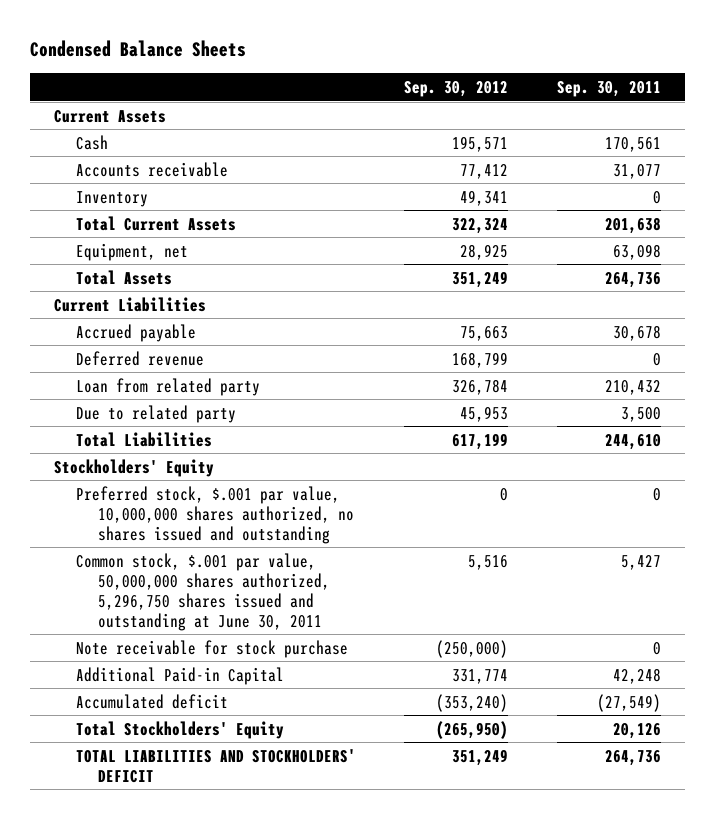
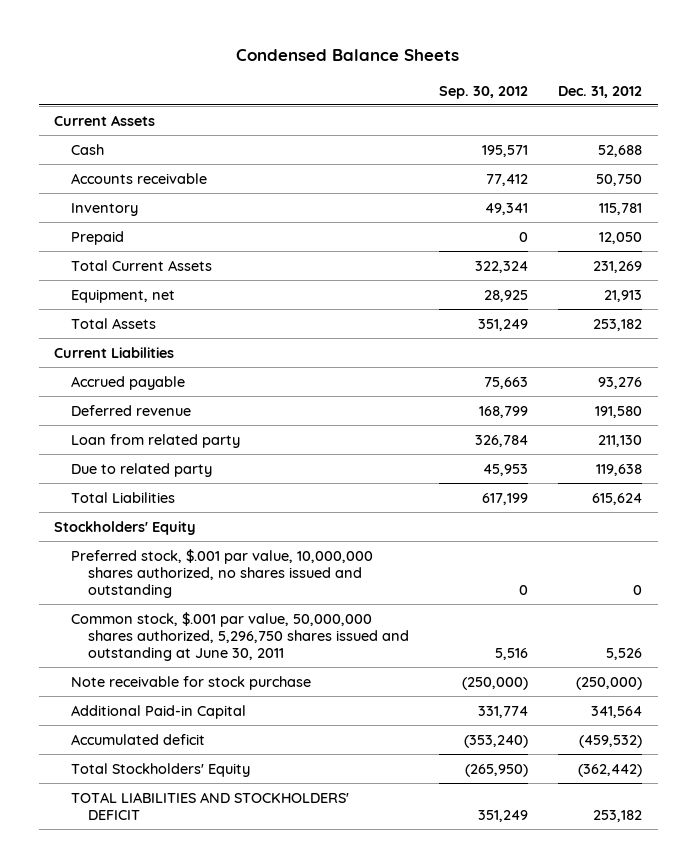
[556,81,661,98] Sep. 30, 2011 -> none
none -> [558,85,643,98] Dec. 31, 2012
none -> [70,230,124,245] Prepaid

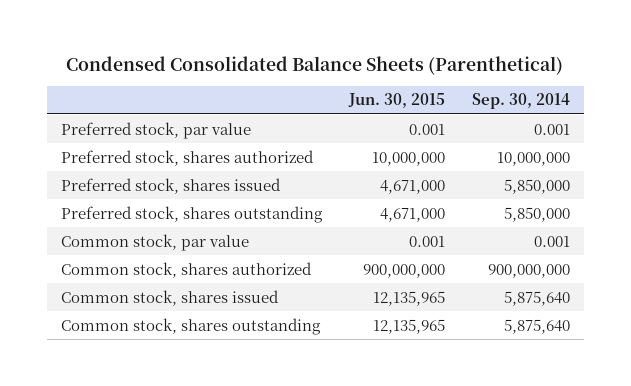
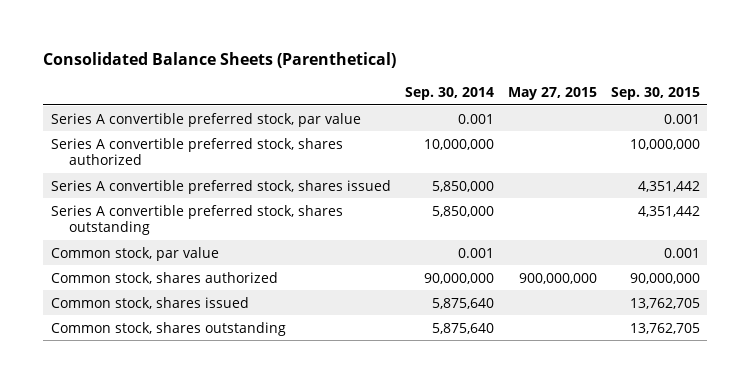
[66,55,564,75] Condensed Consolidated Balance Sheets (Parenthetical) -> [43,52,397,69] Consolidated Balance Sheets (Parenthetical)
[347,93,445,109] Jun. 30, 2015 -> none
none -> [507,87,597,101] May 27, 2015
none -> [610,87,700,101] Sep. 30, 2015
[60,121,251,139] Preferred stock, par value -> [50,112,361,127] Series A convertible preferred stock, par value
[60,149,314,166] Preferred stock, shares authorized -> [50,137,343,166] Series A convertible preferred stock, shares authorized
[60,177,281,194] Preferred stock, shares issued -> [50,179,391,194] Series A convertible preferred stock, shares issued
[60,205,323,223] Preferred stock, shares outstanding -> [50,204,343,236] Series A convertible preferred stock, shares outstanding
[488,263,571,278] 900,000,000 -> [423,272,494,284] 90,000,000

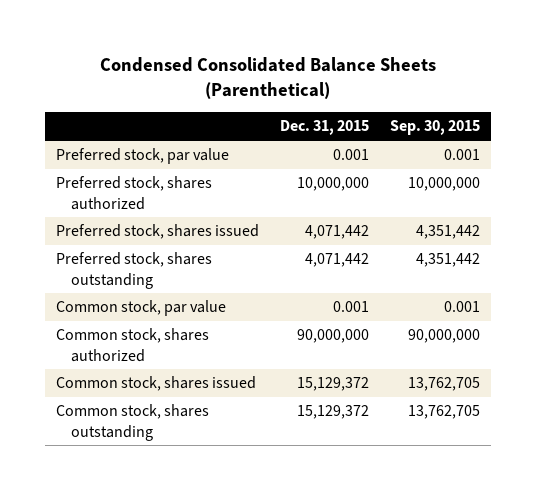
[43,52,397,69] Consolidated Balance Sheets (Parenthetical) -> [100,56,437,99] Condensed Consolidated Balance Sheets (Parenthetical)
[404,87,494,101] Sep. 30, 2014 -> none
[507,87,597,101] May 27, 2015 -> none
none -> [280,120,370,136] Dec. 31, 2015
[50,112,361,127] Series A convertible preferred stock, par value -> [56,148,230,165] Preferred stock, par value
[50,137,343,166] Series A convertible preferred stock, shares authorized -> [56,176,213,210] Preferred stock, shares authorized
[50,179,391,194] Series A convertible preferred stock, shares issued -> [56,224,260,240] Preferred stock, shares issued
[50,204,343,236] Series A convertible preferred stock, shares outstanding -> [56,252,213,289] Preferred stock, shares outstanding

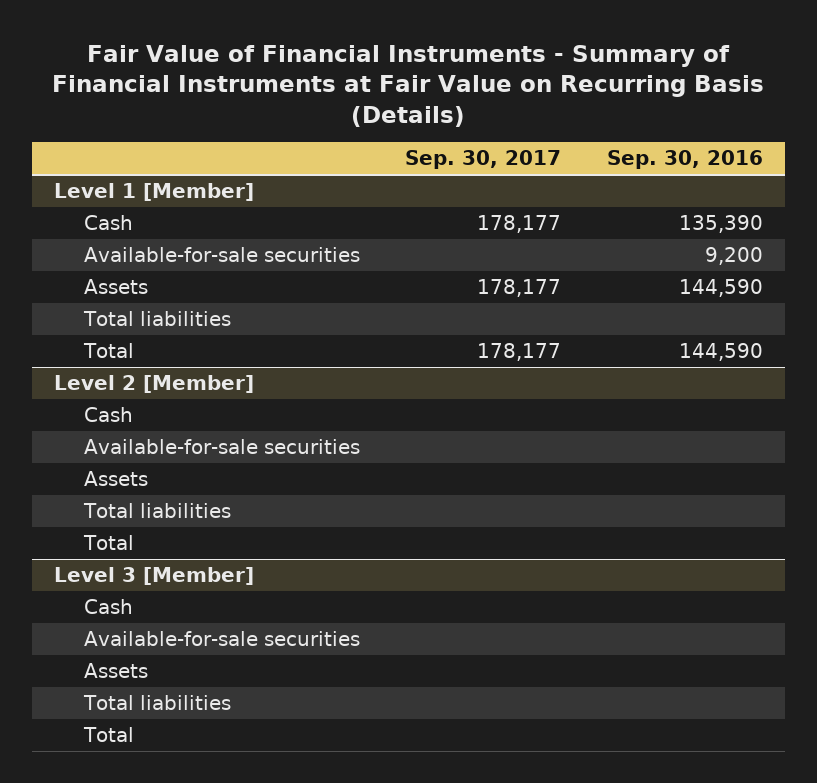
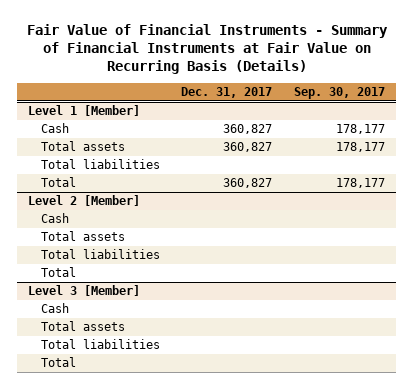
[606,150,763,170] Sep. 30, 2016 -> none
none -> [181,86,273,98] Dec. 31, 2017
[84,247,361,263] Available-for-sale securities -> none
[84,279,149,295] Assets -> [40,141,125,152] Total assets
[84,439,361,455] Available-for-sale securities -> none
[84,471,149,487] Assets -> [40,231,125,242] Total assets
[84,631,361,647] Available-for-sale securities -> none
[84,663,149,679] Assets -> [40,321,125,332] Total assets

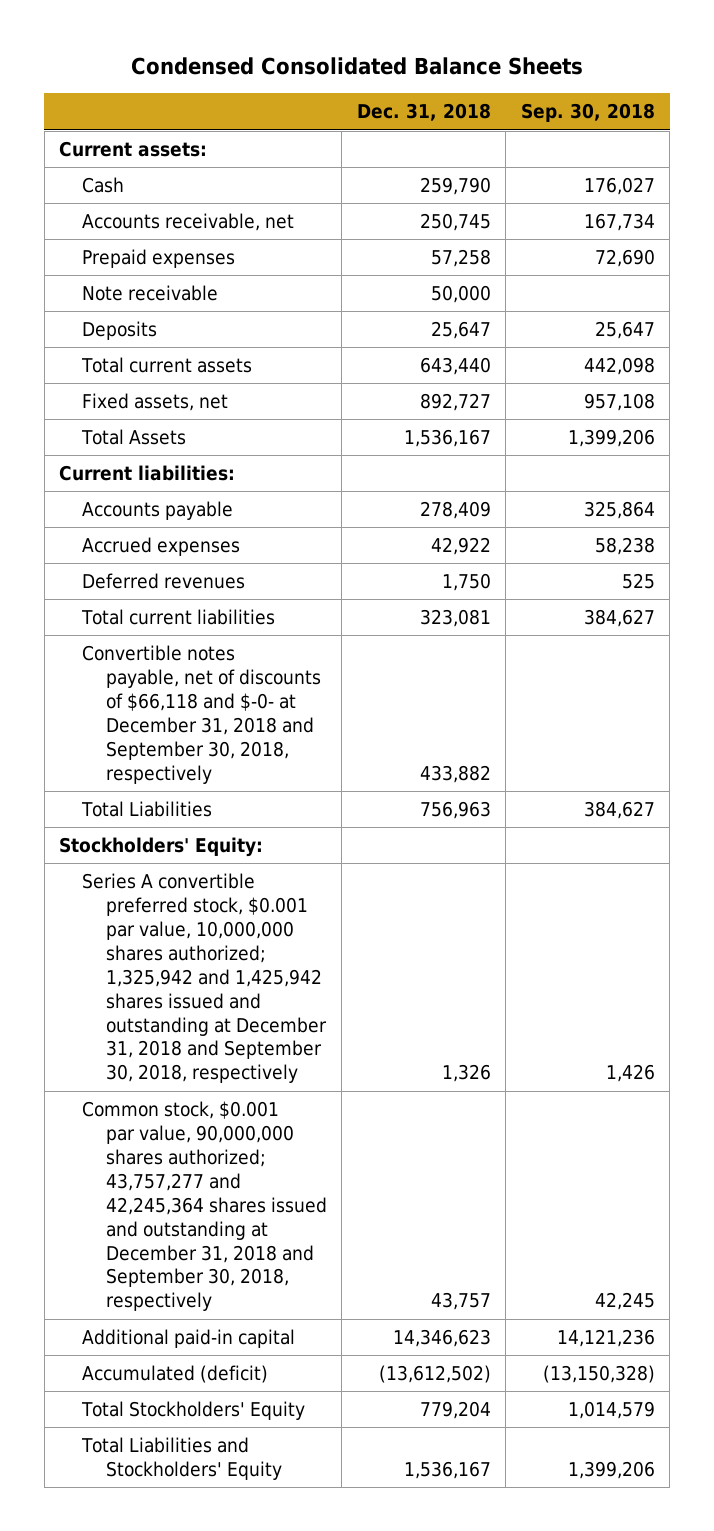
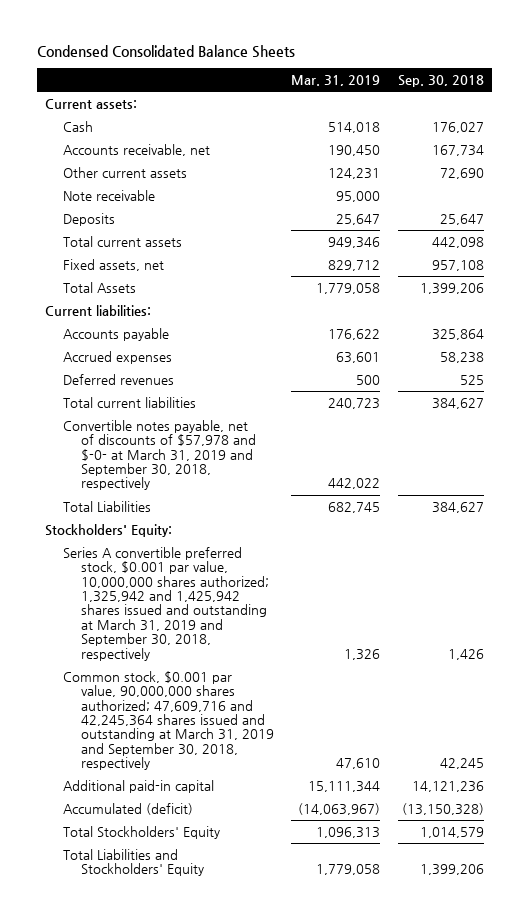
[356,103,491,122] Dec. 31, 2018 -> none
none -> [291,75,381,87] Mar. 31, 2019
[82,249,236,269] Prepaid expenses -> [63,166,188,178] Other current assets
[82,645,321,784] Convertible notes payable, net of discounts of $66,118 and $-0- at December 31, 2018 and September 30, 2018, respectively -> [63,419,257,491] Convertible notes payable, net of discounts of $57,978 and $-0- at March 31, 2019 and September 30, 2018, respectively
[82,873,327,1084] Series A convertible preferred stock, $0.001 par value, 10,000,000 shares authorized; 1,325,942 and 1,425,942 shares issued and outstanding at December 31, 2018 and September 30, 2018, respectively -> [63,546,270,661] Series A convertible preferred stock, $0.001 par value, 10,000,000 shares authorized; 1,325,942 and 1,425,942 shares issued and outstanding at March 31, 2019 and September 30, 2018, respectively
[82,1101,327,1312] Common stock, $0.001 par value, 90,000,000 shares authorized; 43,757,277 and 42,245,364 shares issued and outstanding at December 31, 2018 and September 30, 2018, respectively -> [63,670,275,771] Common stock, $0.001 par value, 90,000,000 shares authorized; 47,609,716 and 42,245,364 shares issued and outstanding at March 31, 2019 and September 30, 2018, respectively

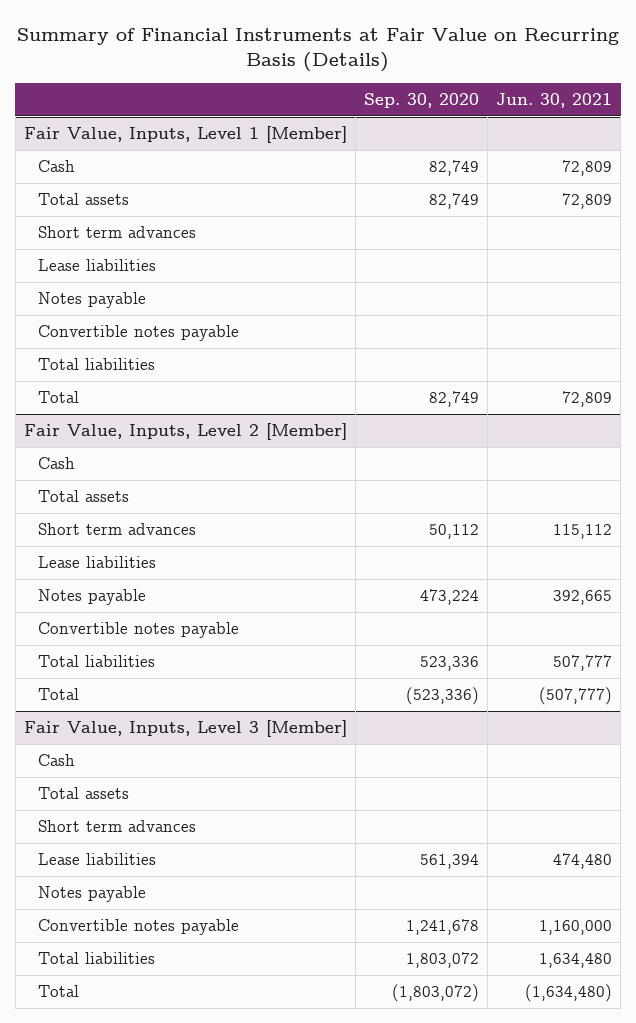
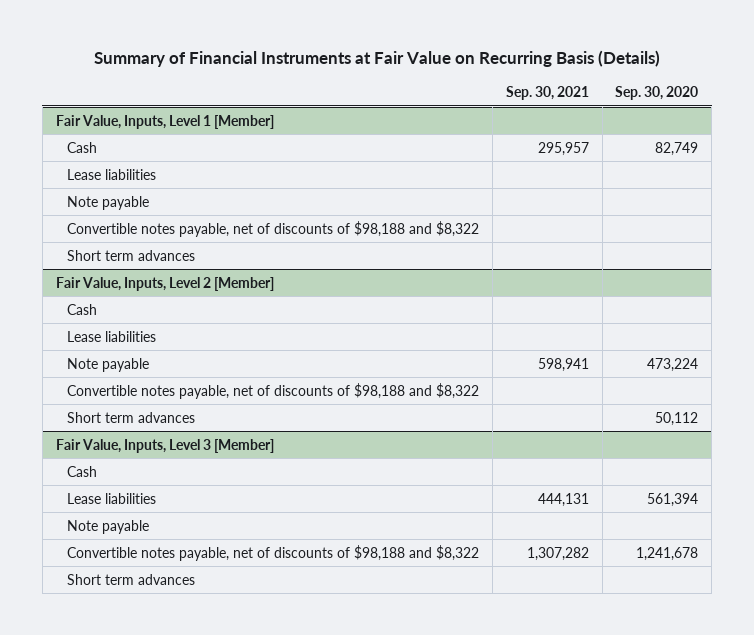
[496,92,613,108] Jun. 30, 2021 -> none
none -> [505,86,589,101] Sep. 30, 2021
[37,193,129,206] Total assets -> none
[37,358,155,371] Total liabilities -> none
[37,391,79,404] Total -> none
[37,292,146,309] Notes payable -> [67,195,150,210] Note payable
[37,325,239,342] Convertible notes payable -> [67,220,480,237] Convertible notes payable, net of discounts of $98,188 and $8,322
[37,226,196,239] Short term advances -> [67,249,196,261] Short term advances
[37,490,129,503] Total assets -> none
[37,655,155,668] Total liabilities -> none
[37,688,79,701] Total -> none
[37,589,146,606] Notes payable -> [67,357,150,372] Note payable
[37,622,239,639] Convertible notes payable -> [67,382,480,399] Convertible notes payable, net of discounts of $98,188 and $8,322
[37,523,196,536] Short term advances -> [67,411,196,423] Short term advances
[37,787,129,800] Total assets -> none
[37,952,155,965] Total liabilities -> none
[37,985,79,998] Total -> none
[37,886,146,903] Notes payable -> [67,519,150,534] Note payable
[37,919,239,936] Convertible notes payable -> [67,544,480,561] Convertible notes payable, net of discounts of $98,188 and $8,322
[37,820,196,833] Short term advances -> [67,573,196,585] Short term advances

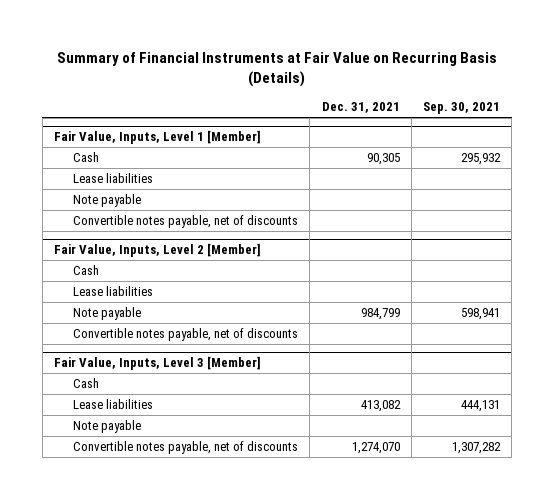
[615,86,699,101] Sep. 30, 2020 -> none
none -> [321,102,400,114] Dec. 31, 2021
[537,141,589,156] 295,957 -> [461,153,502,166] 295,932
[67,249,196,261] Short term advances -> none
[67,220,480,237] Convertible notes payable, net of discounts of $98,188 and $8,322 -> [73,215,299,229] Convertible notes payable, net of discounts
[67,411,196,423] Short term advances -> none
[67,382,480,399] Convertible notes payable, net of discounts of $98,188 and $8,322 -> [73,328,299,342] Convertible notes payable, net of discounts
[67,573,196,585] Short term advances -> none
[67,544,480,561] Convertible notes payable, net of discounts of $98,188 and $8,322 -> [73,441,299,455] Convertible notes payable, net of discounts

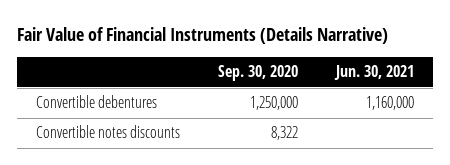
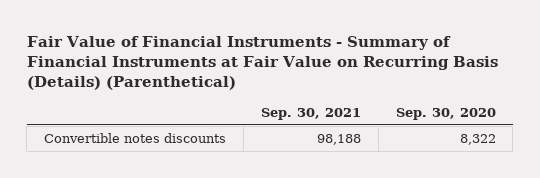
[17,27,389,45] Fair Value of Financial Instruments (Details Narrative) -> [26,35,498,91] Fair Value of Financial Instruments - Summary of Financial Instruments at Fair Value on Recurring Basis (Details) (Parenthetical)
[334,64,415,80] Jun. 30, 2021 -> none
none -> [260,108,361,121] Sep. 30, 2021
[36,95,158,109] Convertible debentures -> none

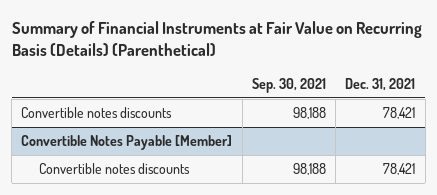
[26,35,498,91] Fair Value of Financial Instruments - Summary of Financial Instruments at Fair Value on Recurring Basis (Details) (Parenthetical) -> [11,20,422,56] Summary of Financial Instruments at Fair Value on Recurring Basis (Details) (Parenthetical)
[395,108,496,121] Sep. 30, 2020 -> none
none -> [345,78,416,92] Dec. 31, 2021
none -> [21,135,233,151] Convertible Notes Payable [Member]
none -> [38,163,190,175] Convertible notes discounts

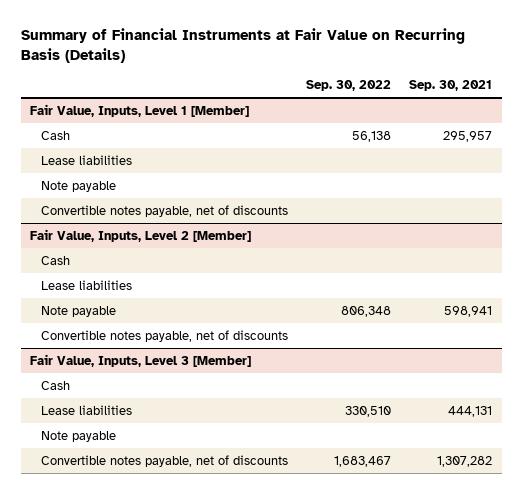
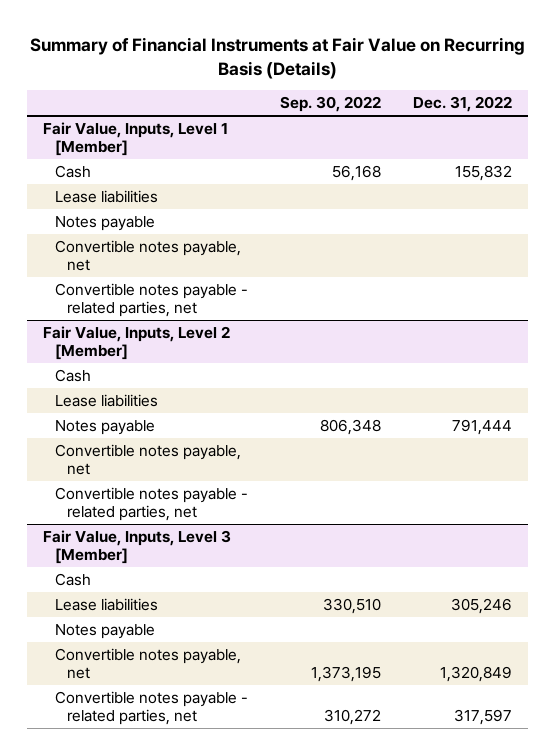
[409,79,493,91] Sep. 30, 2021 -> none
none -> [413,96,513,113] Dec. 31, 2022
[351,130,391,142] 56,138 -> [332,164,382,181] 56,168
[40,180,116,192] Note payable -> [54,215,155,231] Notes payable
[40,204,288,217] Convertible notes payable, net of discounts -> [54,239,241,272] Convertible notes payable, net
none -> [54,282,248,318] Convertible notes payable - related parties, net
[40,305,116,317] Note payable -> [54,419,155,435] Notes payable
[40,329,288,342] Convertible notes payable, net of discounts -> [54,443,241,476] Convertible notes payable, net
none -> [54,486,248,522] Convertible notes payable - related parties, net
[40,430,116,442] Note payable -> [54,623,155,639] Notes payable
[40,454,288,467] Convertible notes payable, net of discounts -> [54,647,241,680] Convertible notes payable, net
[333,455,391,467] 1,683,467 -> [311,666,382,683] 1,373,195
none -> [54,690,248,726] Convertible notes payable - related parties, net

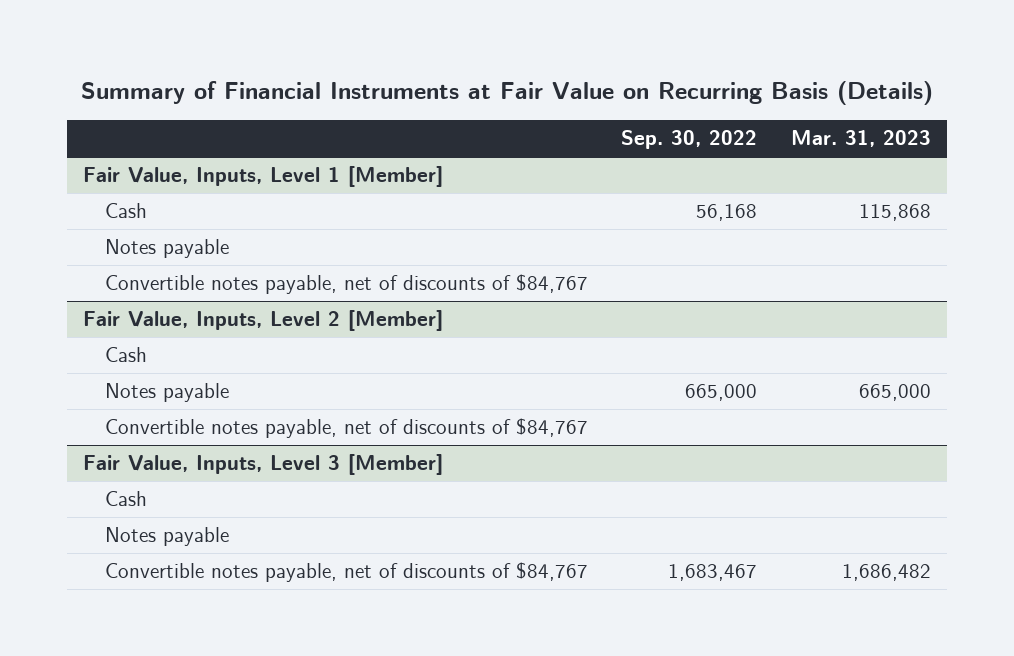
[413,96,513,113] Dec. 31, 2022 -> none
none -> [790,130,931,148] Mar. 31, 2023
[54,189,158,203] Lease liabilities -> none
[54,282,248,318] Convertible notes payable - related parties, net -> none
[54,239,241,272] Convertible notes payable, net -> [105,274,589,295] Convertible notes payable, net of discounts of $84,767
[54,393,158,407] Lease liabilities -> none
[54,486,248,522] Convertible notes payable - related parties, net -> none
[320,418,382,435] 806,348 -> [685,384,758,402] 665,000
[54,443,241,476] Convertible notes payable, net -> [105,418,589,439] Convertible notes payable, net of discounts of $84,767
[54,597,158,611] Lease liabilities -> none
[54,690,248,726] Convertible notes payable - related parties, net -> none
[54,647,241,680] Convertible notes payable, net -> [105,562,589,583] Convertible notes payable, net of discounts of $84,767
[311,666,382,683] 1,373,195 -> [668,564,758,582] 1,683,467

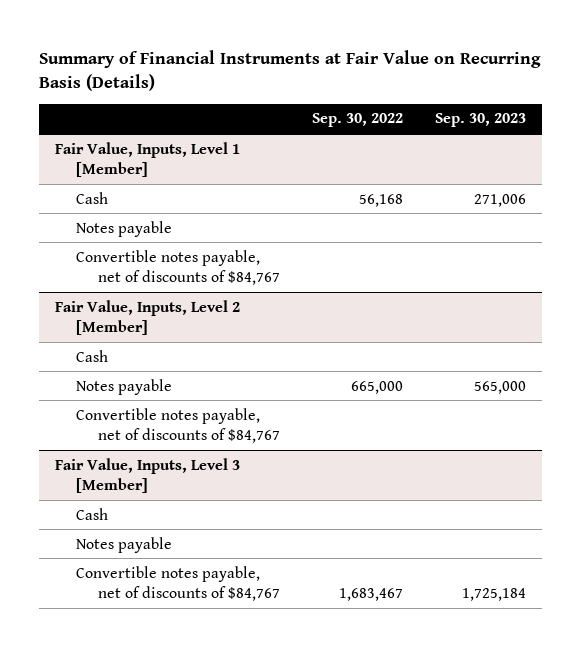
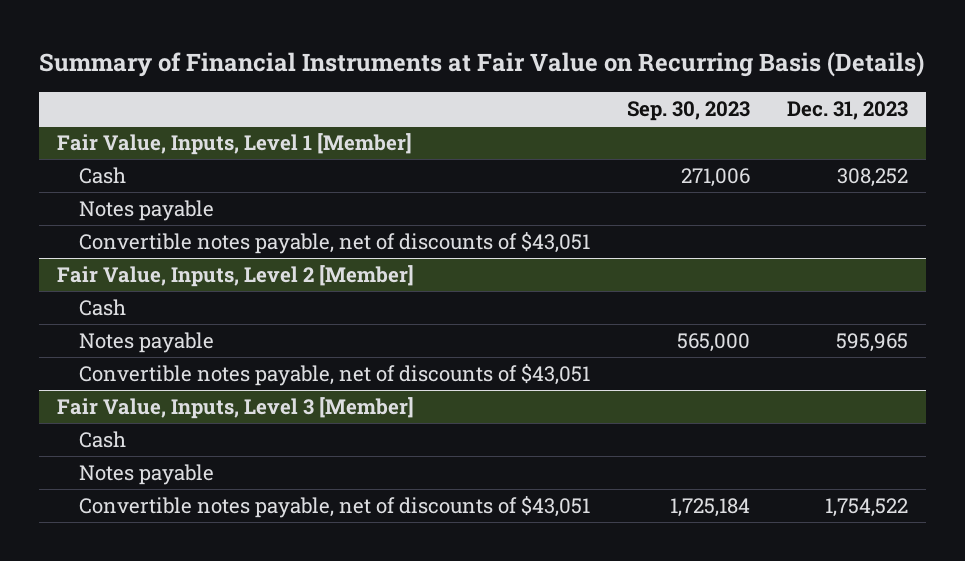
[311,113,403,128] Sep. 30, 2022 -> none
none -> [786,100,908,120] Dec. 31, 2023
[76,249,280,286] Convertible notes payable, net of discounts of $84,767 -> [79,232,591,255] Convertible notes payable, net of discounts of $43,051
[76,407,280,444] Convertible notes payable, net of discounts of $84,767 -> [79,364,591,387] Convertible notes payable, net of discounts of $43,051
[76,565,280,602] Convertible notes payable, net of discounts of $84,767 -> [79,496,591,519] Convertible notes payable, net of discounts of $43,051

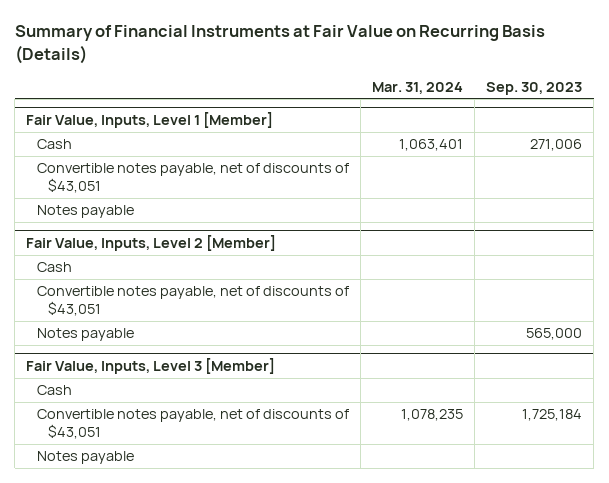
[786,100,908,120] Dec. 31, 2023 -> none
none -> [372,81,464,94] Mar. 31, 2024
[79,200,215,222] Notes payable -> [37,205,135,219] Notes payable
[79,332,215,354] Notes payable -> [37,328,135,342] Notes payable
[79,464,215,486] Notes payable -> [37,451,135,465] Notes payable

